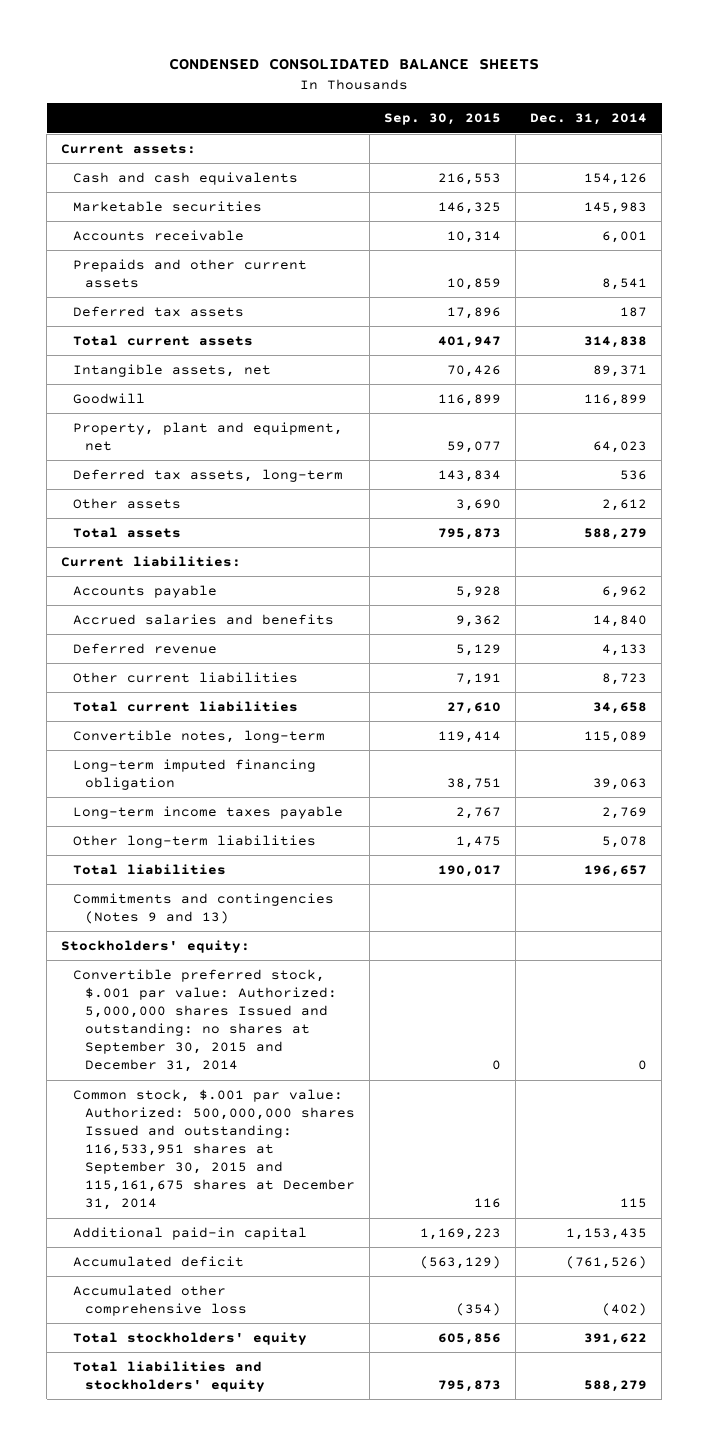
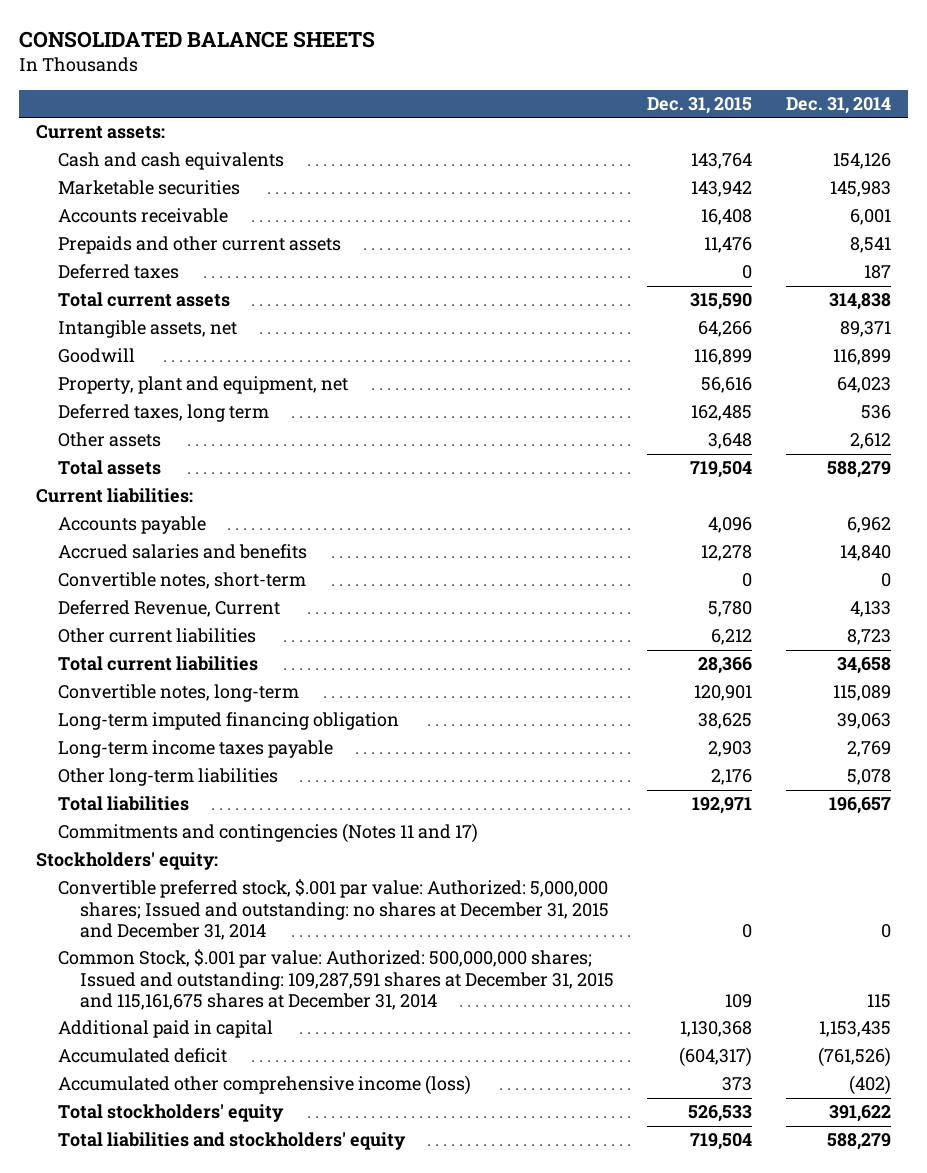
[169,58,540,71] CONDENSED CONSOLIDATED BALANCE SHEETS -> [18,31,375,49] CONSOLIDATED BALANCE SHEETS
[383,113,501,126] Sep. 30, 2015 -> none
none -> [647,97,753,115] Dec. 31, 2015
[72,306,244,318] Deferred tax assets -> [57,264,179,280] Deferred taxes
[72,469,343,483] Deferred tax assets, long-term -> [57,404,269,423] Deferred taxes, long term
none -> [57,572,306,590] Convertible notes, short-term
[72,643,217,655] Deferred revenue -> [57,600,280,618] Deferred Revenue, Current
[72,893,334,925] Commitments and contingencies (Notes 9 and 13) -> [57,823,478,844] Commitments and contingencies (Notes 11 and 17)
[72,969,337,1073] Convertible preferred stock, $.001 par value: Authorized: 5,000,000 shares Issued and outstanding: no shares at September 30, 2015 and December 31, 2014 -> [57,879,609,941] Convertible preferred stock, $.001 par value: Authorized: 5,000,000 shares; Issued and outstanding: no shares at December 31, 2015 and December 31, 2014
[72,1089,355,1211] Common stock, $.001 par value: Authorized: 500,000,000 shares Issued and outstanding: 116,533,951 shares at September 30, 2015 and 115,161,675 shares at December 31, 2014 -> [57,949,614,1011] Common Stock, $.001 par value: Authorized: 500,000,000 shares; Issued and outstanding: 109,287,591 shares at December 31, 2015 and 115,161,675 shares at December 31, 2014
[72,1227,307,1241] Additional paid-in capital -> [57,1020,273,1039] Additional paid in capital
[72,1285,247,1317] Accumulated other comprehensive loss -> [57,1075,471,1096] Accumulated other comprehensive income (loss)

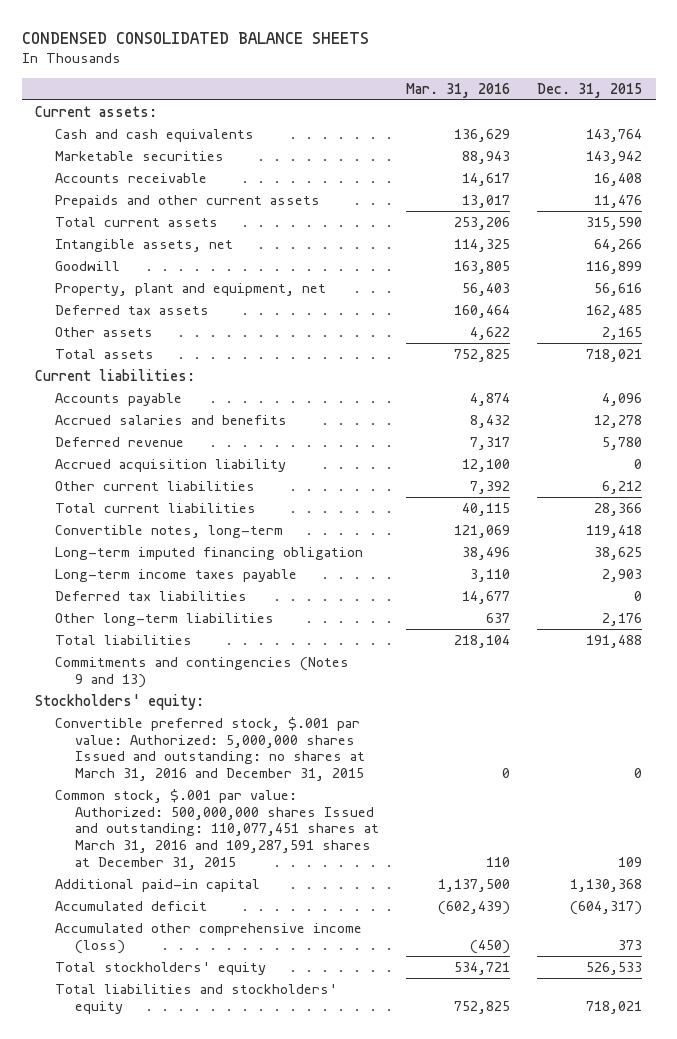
[18,31,375,49] CONSOLIDATED BALANCE SHEETS -> [21,32,369,45] CONDENSED CONSOLIDATED BALANCE SHEETS
[786,97,892,115] Dec. 31, 2014 -> none
none -> [406,82,511,98] Mar. 31, 2016
[57,264,179,280] Deferred taxes -> none
[57,404,269,423] Deferred taxes, long term -> [55,304,210,315] Deferred tax assets
[708,433,753,450] 3,648 -> [602,326,643,340] 2,165
[690,461,753,479] 719,504 -> [586,348,643,362] 718,021
[57,572,306,590] Convertible notes, short-term -> none
[57,600,280,618] Deferred Revenue, Current -> [55,436,185,447] Deferred revenue
none -> [55,458,287,472] Accrued acquisition liability
[694,685,753,702] 120,901 -> [586,524,643,538] 119,418
none -> [55,590,248,601] Deferred tax liabilities
[692,797,753,815] 192,971 -> [586,634,643,648] 191,488
[57,823,478,844] Commitments and contingencies (Notes 11 and 17) -> [55,656,350,688] Commitments and contingencies (Notes 9 and 13)
[57,879,609,941] Convertible preferred stock, $.001 par value: Authorized: 5,000,000 shares; Issued and outstanding: no shares at December 31, 2015 and December 31, 2014 -> [55,716,366,782] Convertible preferred stock, $.001 par value: Authorized: 5,000,000 shares Issued and outstanding: no shares at March 31, 2016 and December 31, 2015
[57,949,614,1011] Common Stock, $.001 par value: Authorized: 500,000,000 shares; Issued and outstanding: 109,287,591 shares at December 31, 2015 and 115,161,675 shares at December 31, 2014 -> [55,788,380,871] Common stock, $.001 par value: Authorized: 500,000,000 shares Issued and outstanding: 110,077,451 shares at March 31, 2016 and 109,287,591 shares at December 31, 2015
[57,1020,273,1039] Additional paid in capital -> [55,878,261,892] Additional paid-in capital
[690,1133,753,1151] 719,504 -> [586,1000,643,1014] 718,021

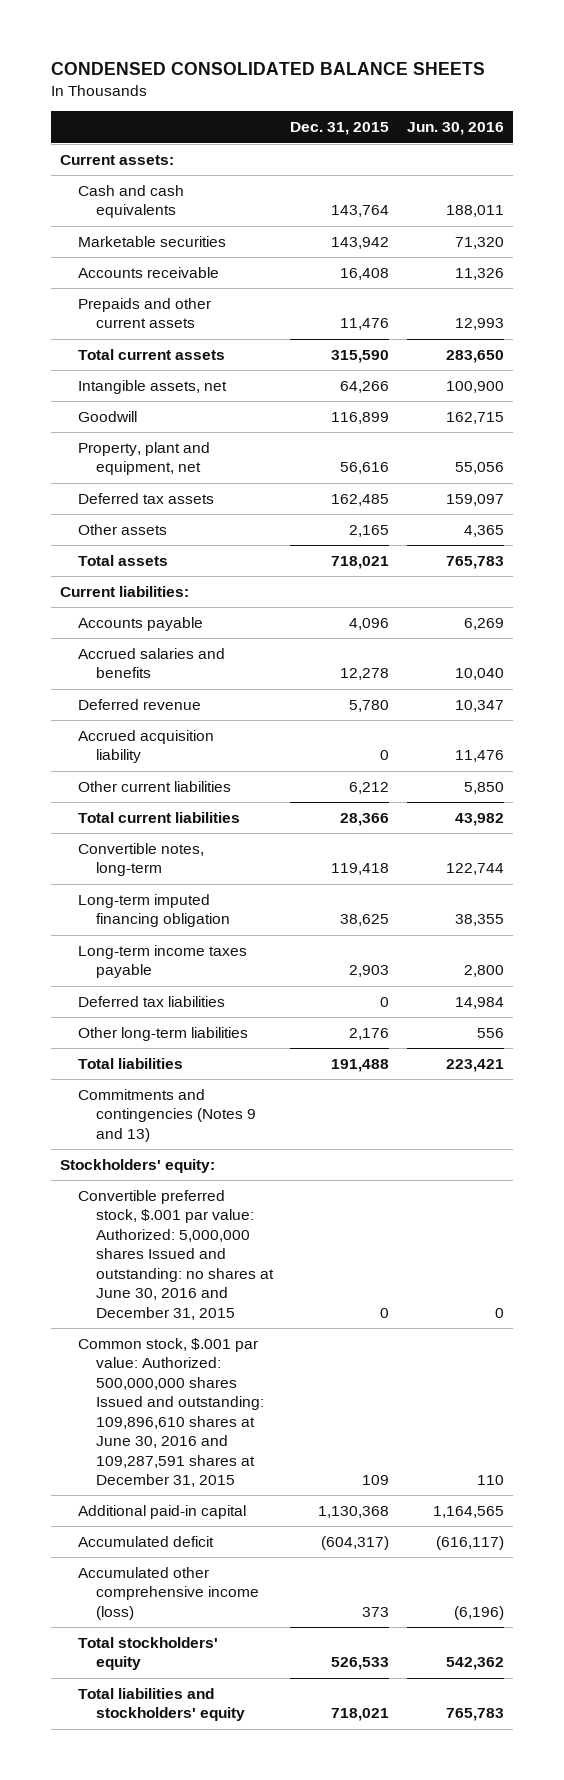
[406,82,511,98] Mar. 31, 2016 -> none
none -> [406,122,504,136] Jun. 30, 2016
[55,716,366,782] Convertible preferred stock, $.001 par value: Authorized: 5,000,000 shares Issued and outstanding: no shares at March 31, 2016 and December 31, 2015 -> [77,1189,274,1320] Convertible preferred stock, $.001 par value: Authorized: 5,000,000 shares Issued and outstanding: no shares at June 30, 2016 and December 31, 2015
[55,788,380,871] Common stock, $.001 par value: Authorized: 500,000,000 shares Issued and outstanding: 110,077,451 shares at March 31, 2016 and 109,287,591 shares at December 31, 2015 -> [77,1337,264,1487] Common stock, $.001 par value: Authorized: 500,000,000 shares Issued and outstanding: 109,896,610 shares at June 30, 2016 and 109,287,591 shares at December 31, 2015

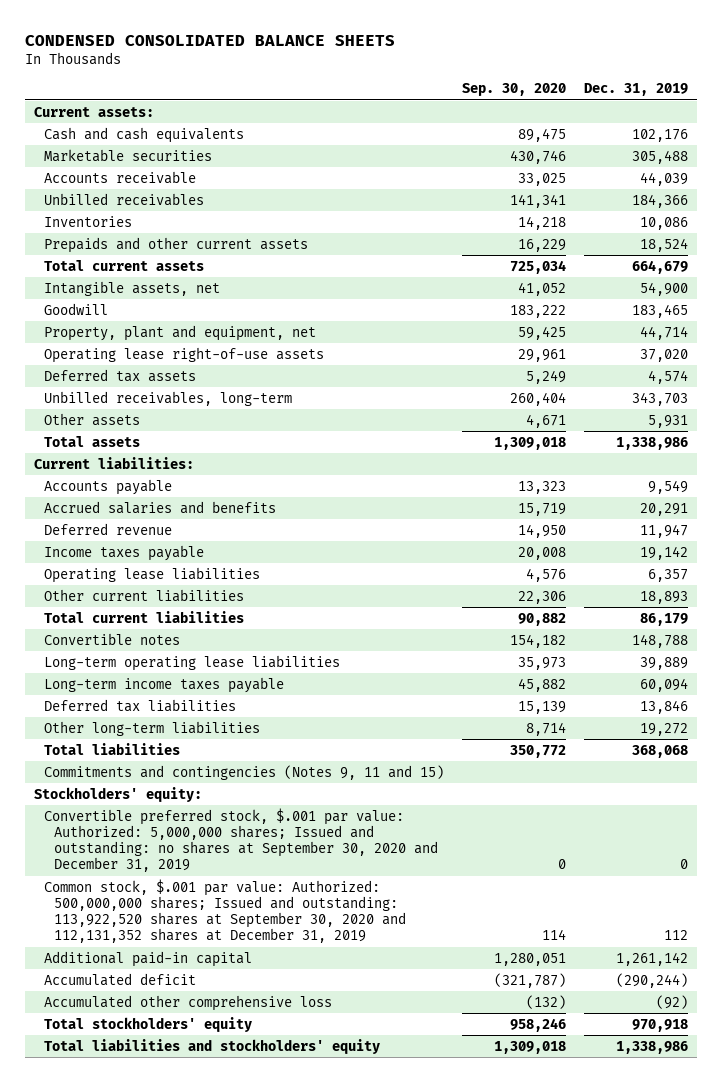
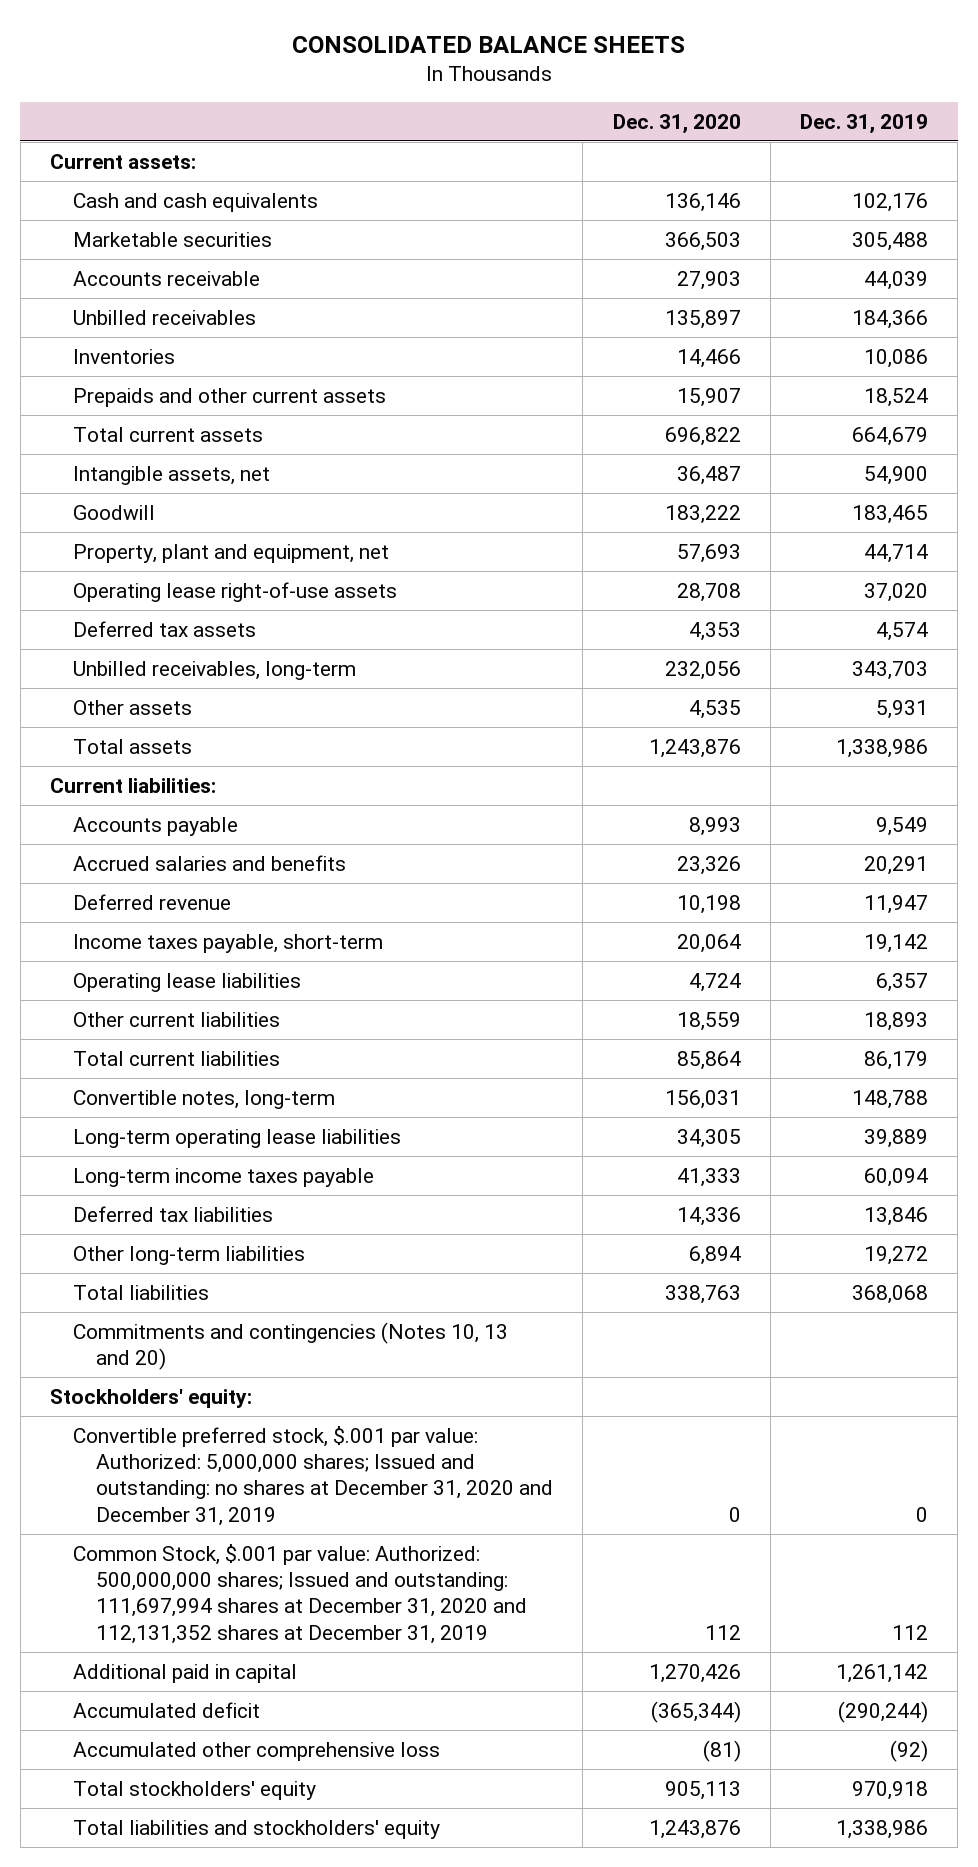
[24,34,395,46] CONDENSED CONSOLIDATED BALANCE SHEETS -> [292,35,686,53] CONSOLIDATED BALANCE SHEETS
[462,83,567,97] Sep. 30, 2020 -> none
none -> [612,113,741,134] Dec. 31, 2020
[43,544,204,561] Income taxes payable -> [73,933,384,953] Income taxes payable, short-term
[43,632,180,645] Convertible notes -> [73,1089,336,1109] Convertible notes, long-term
[43,764,444,780] Commitments and contingencies (Notes 9, 11 and 15) -> [73,1321,509,1371] Commitments and contingencies (Notes 10, 13 and 20)
[43,807,438,873] Convertible preferred stock, $.001 par value: Authorized: 5,000,000 shares; Issued and outstanding: no shares at September 30, 2020 and December 31, 2019 -> [73,1425,554,1526] Convertible preferred stock, $.001 par value: Authorized: 5,000,000 shares; Issued and outstanding: no shares at December 31, 2020 and December 31, 2019
[43,878,406,944] Common stock, $.001 par value: Authorized: 500,000,000 shares; Issued and outstanding: 113,922,520 shares at September 30, 2020 and 112,131,352 shares at December 31, 2019 -> [73,1543,528,1644] Common Stock, $.001 par value: Authorized: 500,000,000 shares; Issued and outstanding: 111,697,994 shares at December 31, 2020 and 112,131,352 shares at December 31, 2019
[43,950,252,967] Additional paid-in capital -> [73,1663,298,1683] Additional paid in capital

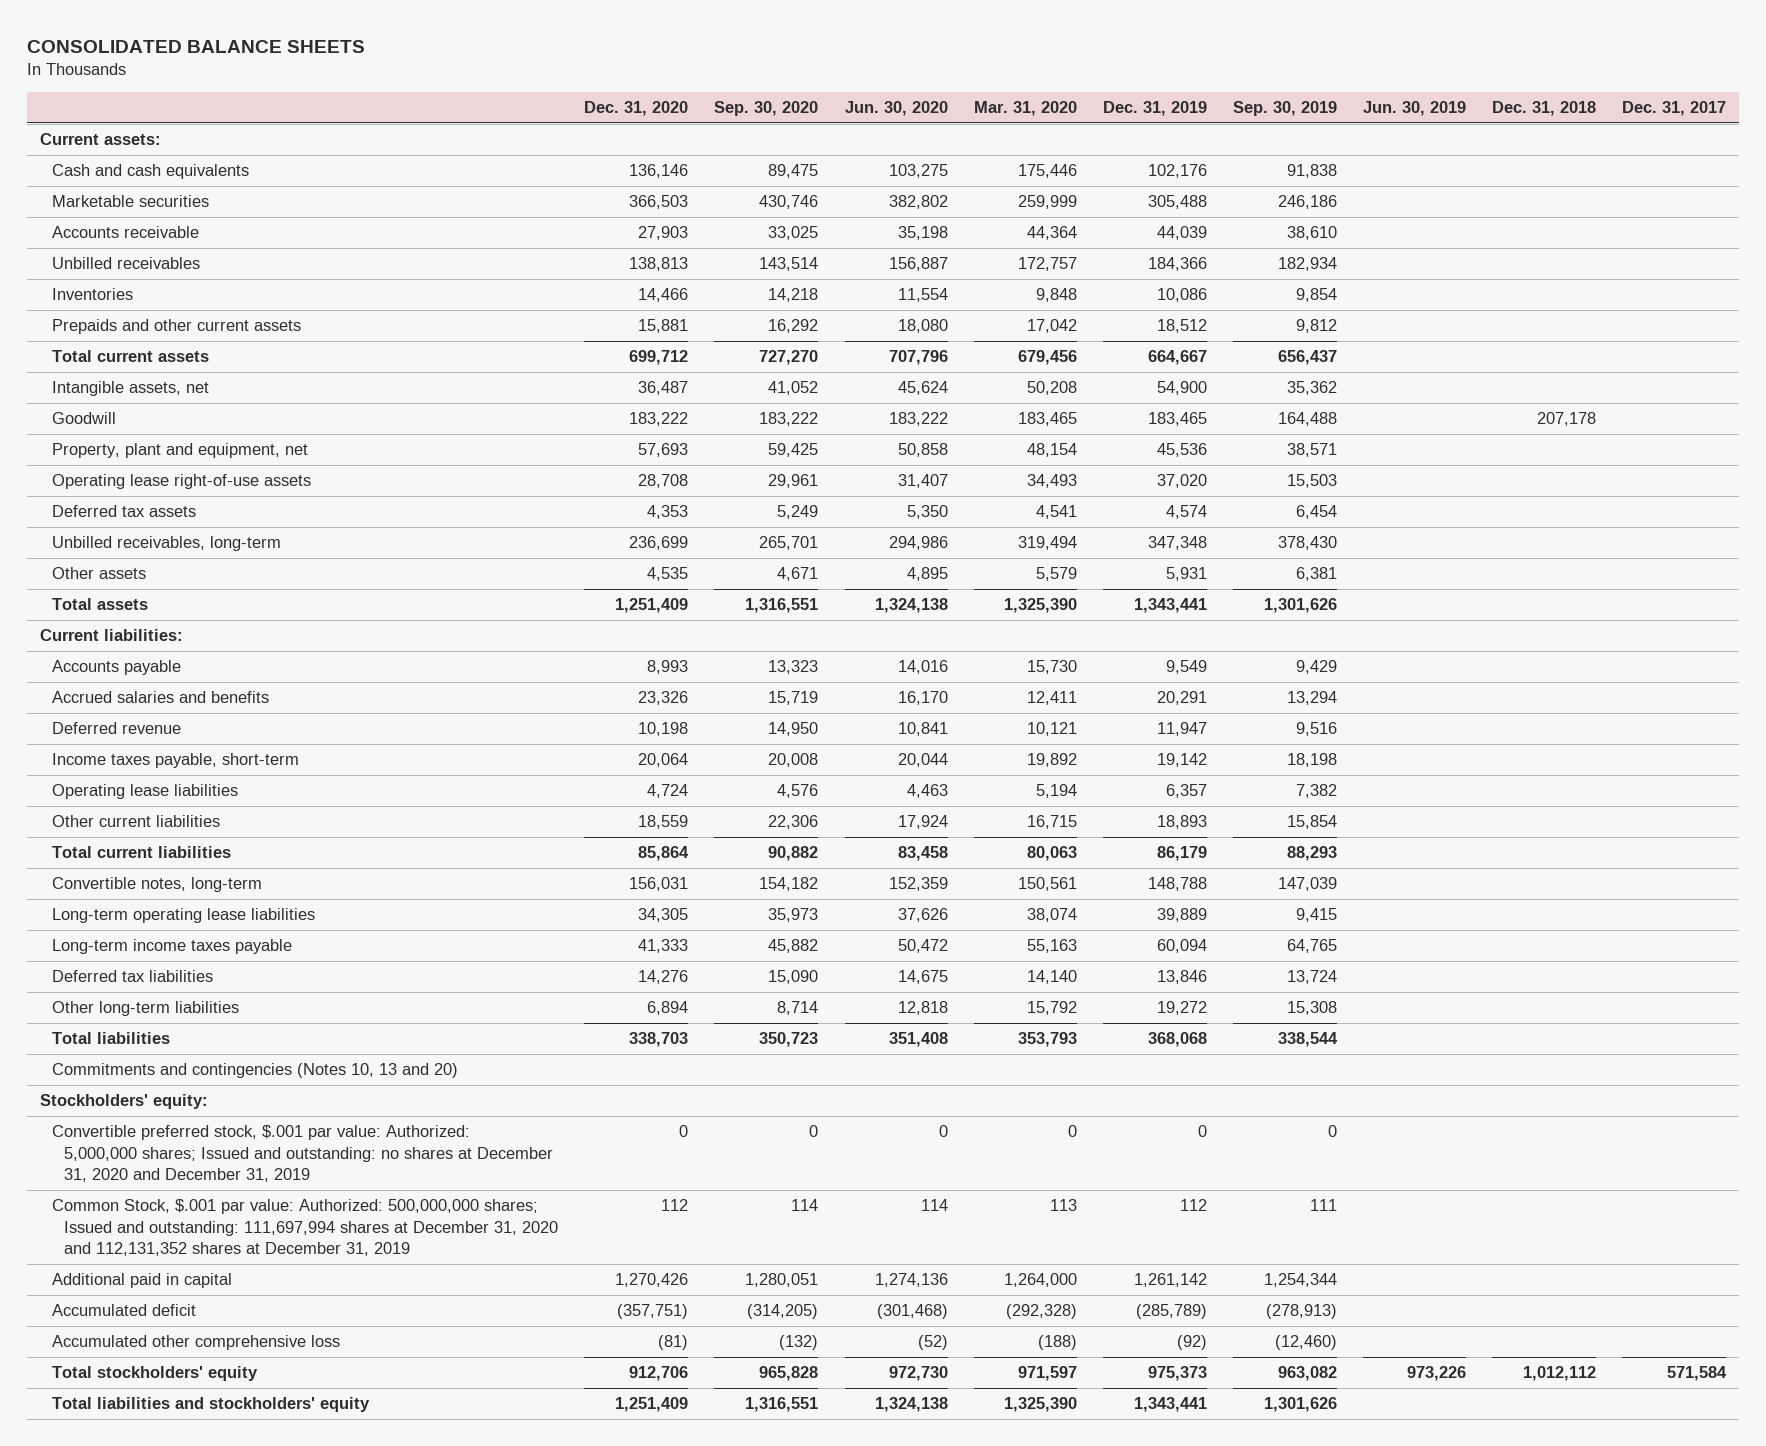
none -> [714,100,819,116] Sep. 30, 2020
none -> [844,100,948,116] Jun. 30, 2020
none -> [973,100,1077,116] Mar. 31, 2020
none -> [1232,100,1337,116] Sep. 30, 2019
none -> [1363,100,1467,116] Jun. 30, 2019
none -> [1492,100,1597,116] Dec. 31, 2018
none -> [1622,100,1727,116] Dec. 31, 2017
[664,309,741,329] 135,897 -> [629,257,689,272] 138,813
[676,387,741,407] 15,907 -> [638,319,689,334] 15,881
[864,387,929,407] 18,524 -> [1156,319,1207,334] 18,512
[664,426,741,446] 696,822 -> [629,350,689,366] 699,712
[852,426,929,446] 664,679 -> [1147,350,1207,366] 664,667
[864,543,929,563] 44,714 -> [1156,443,1207,458] 45,536
[664,660,741,680] 232,056 -> [629,536,689,551] 236,699
[852,660,929,680] 343,703 -> [1147,536,1207,551] 347,348
[648,738,741,758] 1,243,876 -> [615,598,689,614] 1,251,409
[836,738,929,758] 1,338,986 -> [1133,598,1207,614] 1,343,441
[676,1206,741,1226] 14,336 -> [638,970,689,985] 14,276
[664,1284,741,1304] 338,763 -> [629,1032,689,1048] 338,703
[650,1700,741,1723] (365,344) -> [617,1304,689,1320] (357,751)
[838,1700,929,1723] (290,244) -> [1135,1304,1207,1320] (285,789)
[664,1780,741,1800] 905,113 -> [629,1366,689,1382] 912,706
[852,1780,929,1800] 970,918 -> [1147,1366,1207,1382] 975,373
[648,1819,741,1839] 1,243,876 -> [615,1397,689,1413] 1,251,409
[836,1819,929,1839] 1,338,986 -> [1133,1397,1207,1413] 1,343,441

